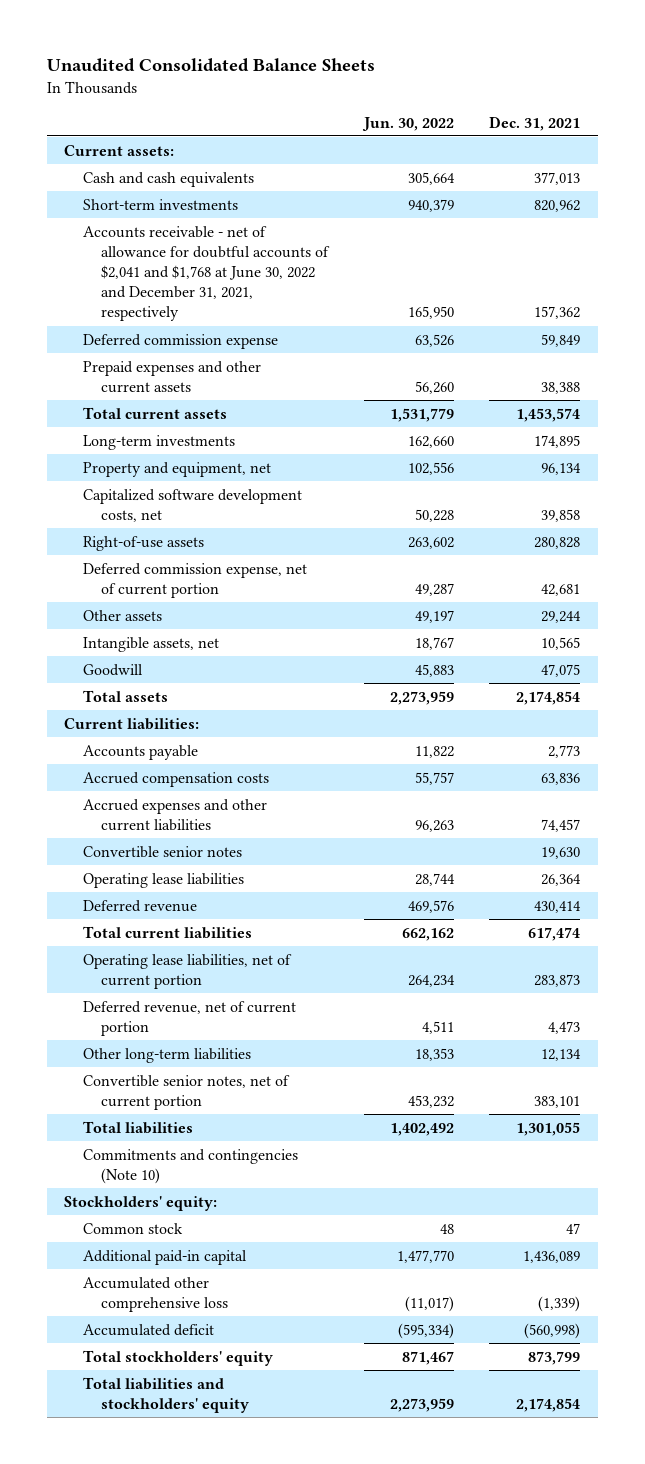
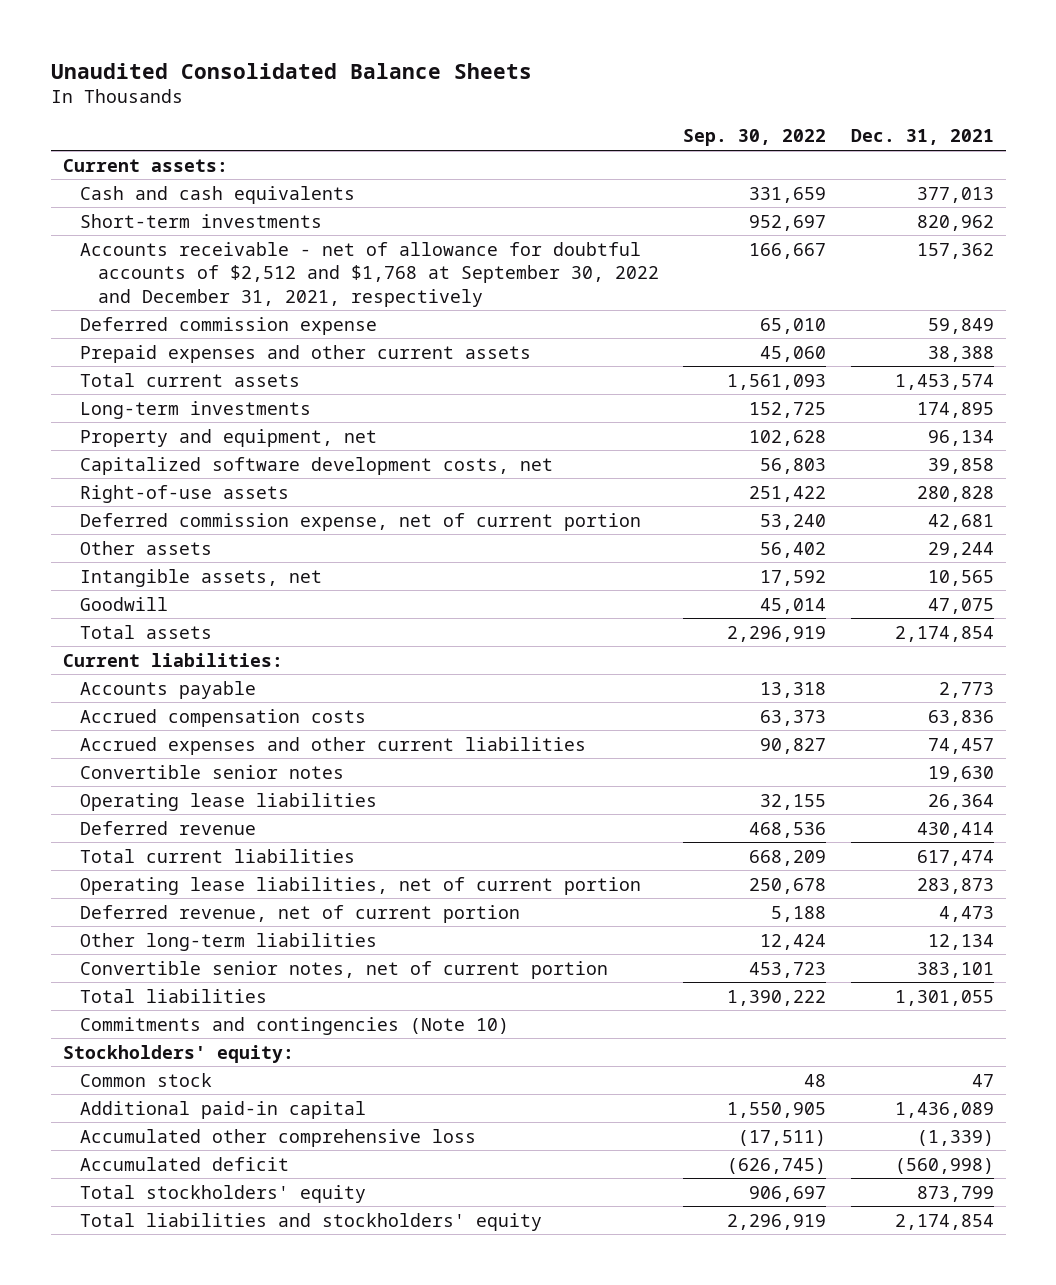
[361,116,454,131] Jun. 30, 2022 -> none
none -> [683,129,827,147] Sep. 30, 2022
[82,225,331,322] Accounts receivable - net of allowance for doubtful accounts of $2,041 and $1,768 at June 30, 2022 and December 31, 2021, respectively -> [80,241,660,307] Accounts receivable - net of allowance for doubtful accounts of $2,512 and $1,768 at September 30, 2022 and December 31, 2021, respectively

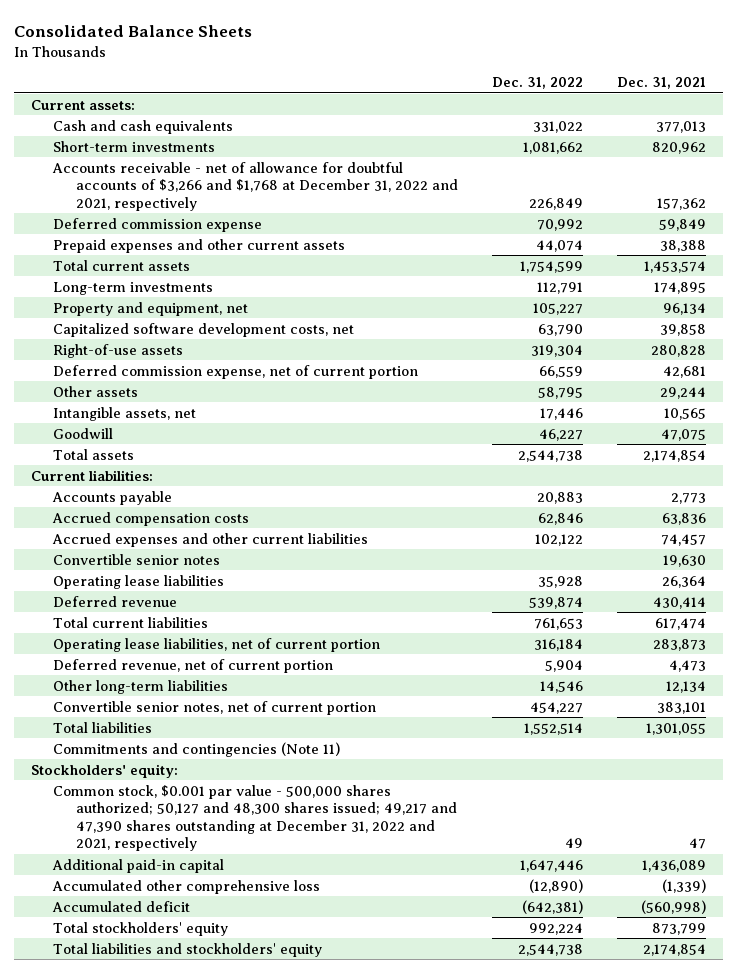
[50,62,532,79] Unaudited Consolidated Balance Sheets -> [13,24,252,37] Consolidated Balance Sheets
[683,129,827,147] Sep. 30, 2022 -> none
none -> [491,77,583,90] Dec. 31, 2022
[80,241,660,307] Accounts receivable - net of allowance for doubtful accounts of $2,512 and $1,768 at September 30, 2022 and December 31, 2021, respectively -> [52,161,459,211] Accounts receivable - net of allowance for doubtful accounts of $3,266 and $1,768 at December 31, 2022 and 2021, respectively
[80,1016,510,1035] Commitments and contingencies (Note 10) -> [53,741,341,757] Commitments and contingencies (Note 11)
[80,1072,213,1087] Common stock -> [53,784,458,852] Common stock, $0.001 par value - 500,000 shares authorized; 50,127 and 48,300 shares issued; 49,217 and 47,390 shares outstanding at December 31, 2022 and 2021, respectively

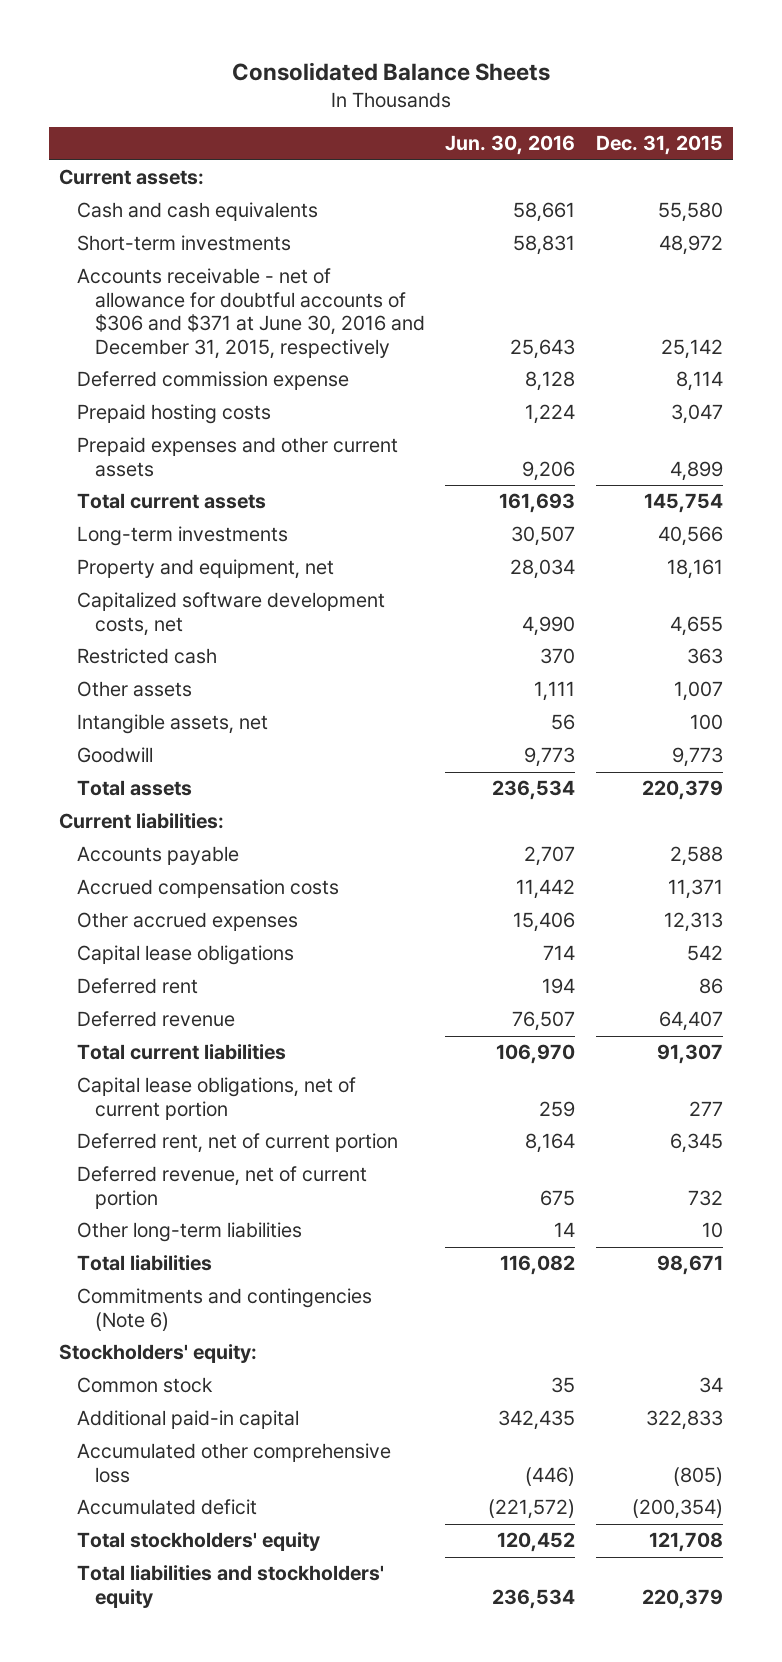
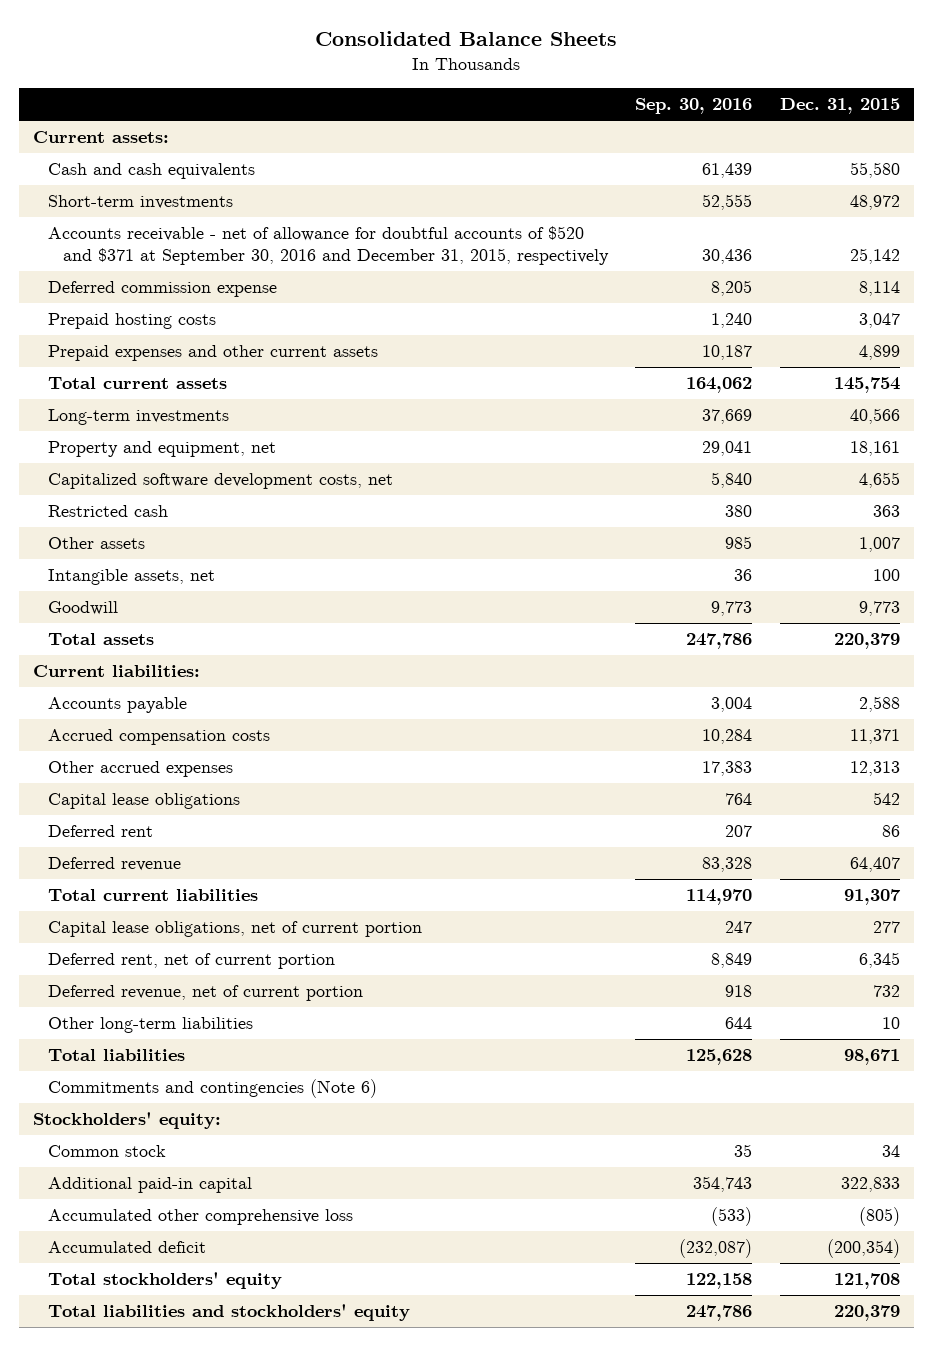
[445,135,576,156] Jun. 30, 2016 -> none
none -> [635,98,753,115] Sep. 30, 2016
[76,268,425,359] Accounts receivable - net of allowance for doubtful accounts of $306 and $371 at June 30, 2016 and December 31, 2015, respectively -> [47,226,609,265] Accounts receivable - net of allowance for doubtful accounts of $520 and $371 at September 30, 2016 and December 31, 2015, respectively

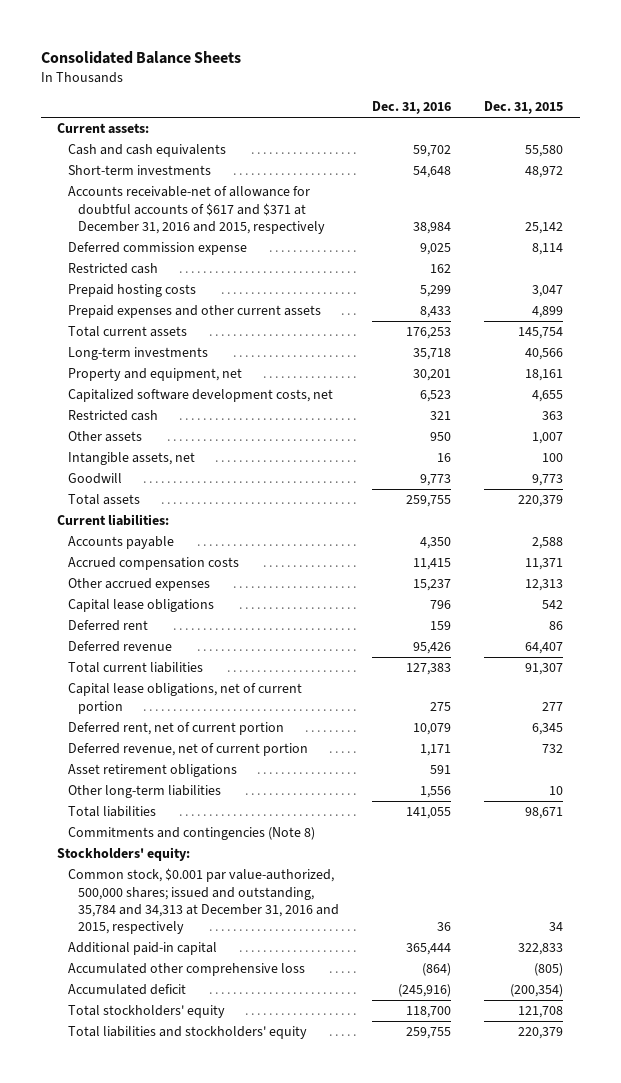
[635,98,753,115] Sep. 30, 2016 -> none
none -> [372,101,452,115] Dec. 31, 2016
[47,226,609,265] Accounts receivable - net of allowance for doubtful accounts of $520 and $371 at September 30, 2016 and December 31, 2015, respectively -> [67,186,326,234] Accounts receivable-net of allowance for doubtful accounts of $617 and $371 at December 31, 2016 and 2015, respectively
none -> [67,263,158,275] Restricted cash
none -> [67,764,237,778] Asset retirement obligations
[47,1079,377,1099] Commitments and contingencies (Note 6) -> [67,827,315,841] Commitments and contingencies (Note 8)
[47,1145,166,1158] Common stock -> [67,868,340,935] Common stock, $0.001 par value-authorized, 500,000 shares; issued and outstanding, 35,784 and 34,313 at December 31, 2016 and 2015, respectively

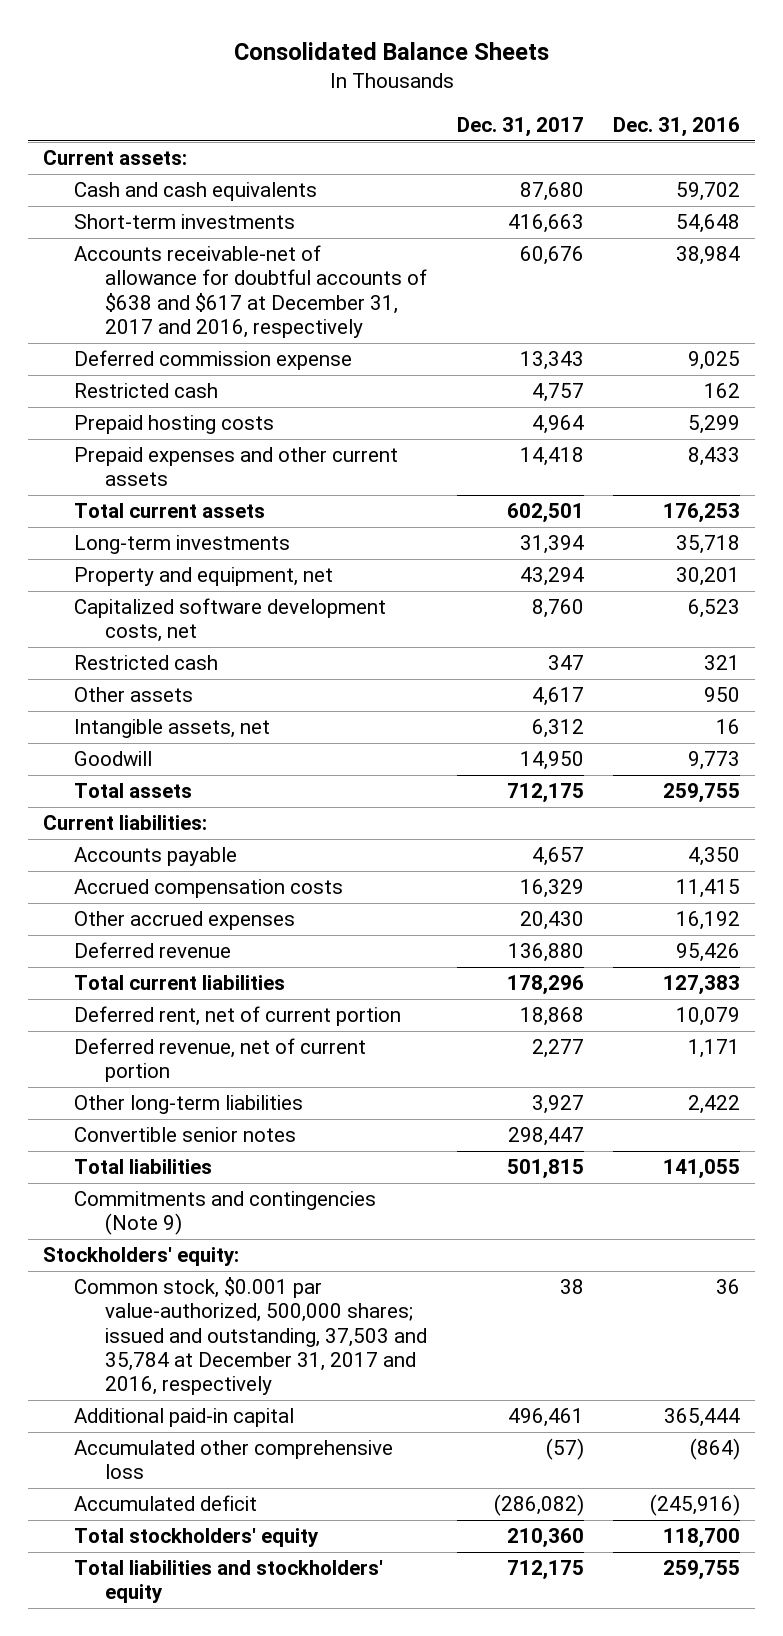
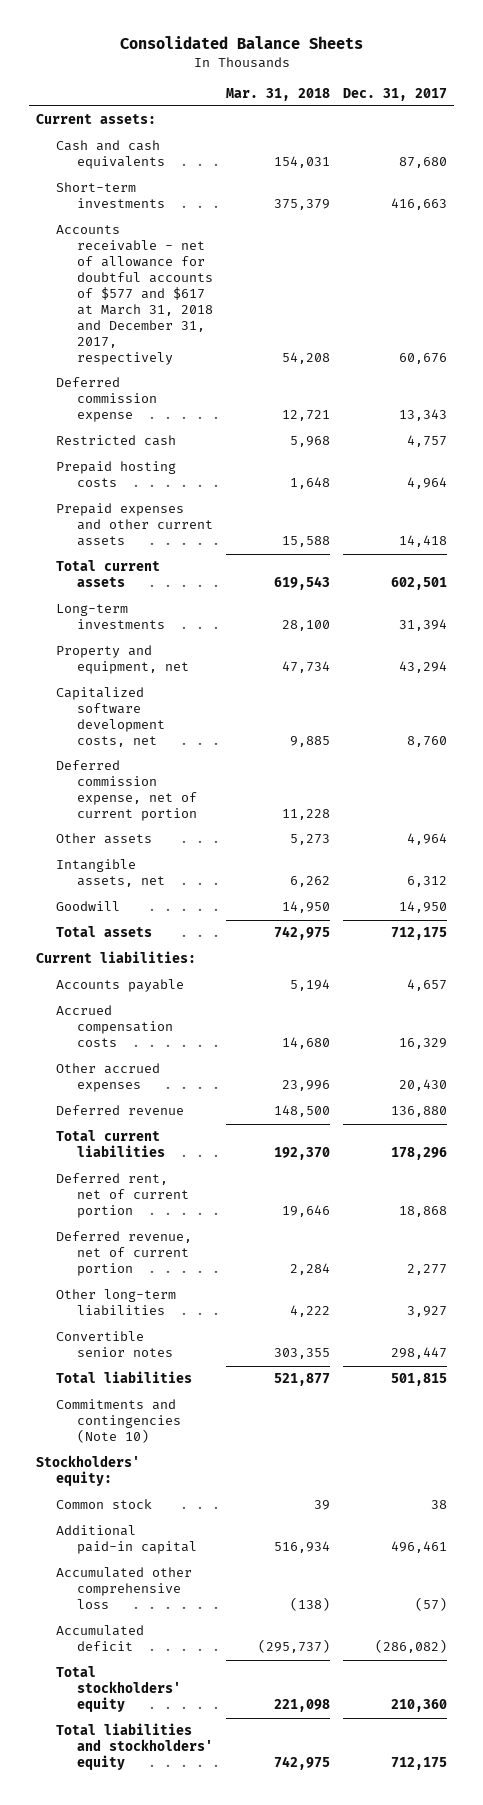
[613,116,741,137] Dec. 31, 2016 -> none
none -> [226,87,331,101] Mar. 31, 2018
[74,245,428,338] Accounts receivable-net of allowance for doubtful accounts of $638 and $617 at December 31, 2017 and 2016, respectively -> [56,225,214,365] Accounts receivable - net of allowance for doubtful accounts of $577 and $617 at March 31, 2018 and December 31, 2017, respectively
[74,655,219,671] Restricted cash -> none
none -> [56,760,198,822] Deferred commission expense, net of current portion
[531,687,584,707] 4,617 -> [407,833,448,846] 4,964
[74,1191,377,1236] Commitments and contingencies (Note 9) -> [56,1399,182,1444] Commitments and contingencies (Note 10)
[74,1277,428,1396] Common stock, $0.001 par value-authorized, 500,000 shares; issued and outstanding, 37,503 and 35,784 at December 31, 2017 and 2016, respectively -> [56,1499,153,1510] Common stock

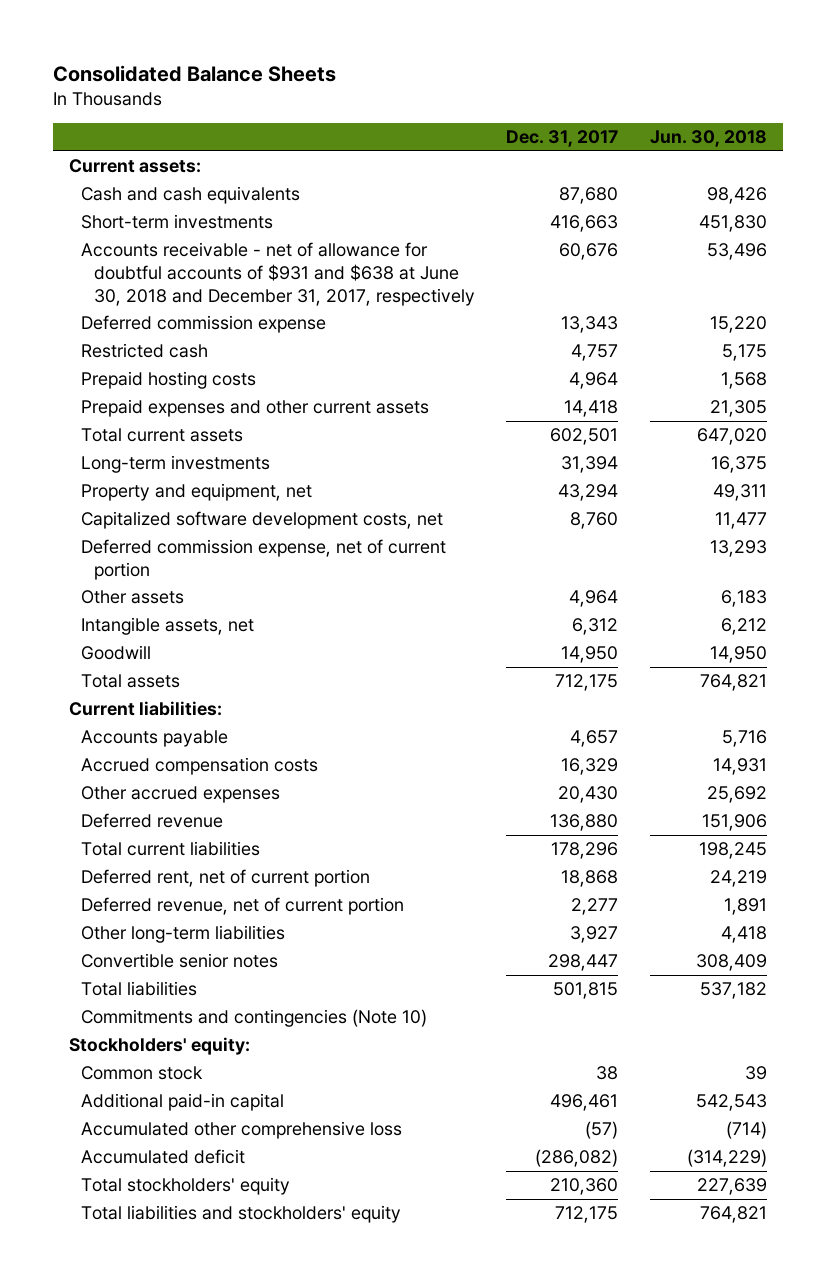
[226,87,331,101] Mar. 31, 2018 -> none
none -> [650,130,768,148] Jun. 30, 2018
[56,225,214,365] Accounts receivable - net of allowance for doubtful accounts of $577 and $617 at March 31, 2018 and December 31, 2017, respectively -> [81,242,475,306] Accounts receivable - net of allowance for doubtful accounts of $931 and $638 at June 30, 2018 and December 31, 2017, respectively

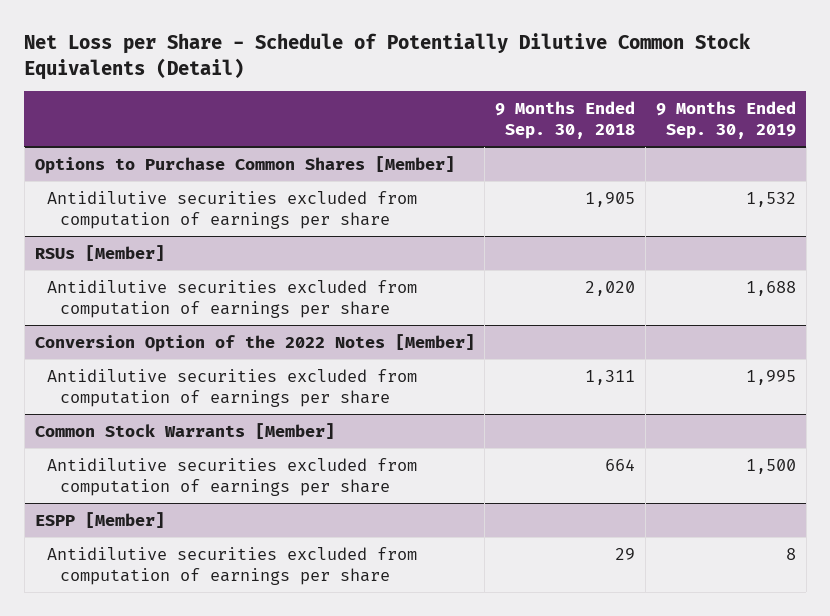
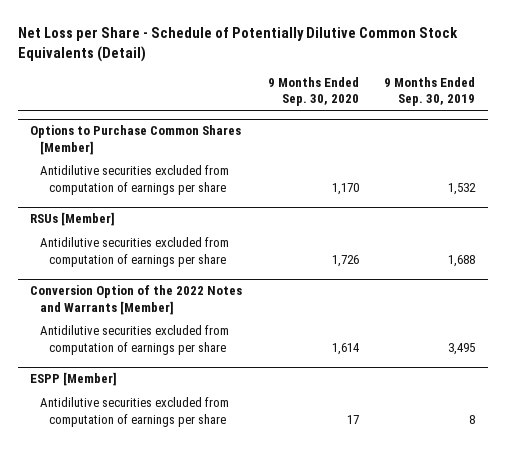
[495,100,636,139] 9 Months Ended Sep. 30, 2018 -> none
none -> [267,76,359,107] 9 Months Ended Sep. 30, 2020
[34,422,335,439] Common Stock Warrants [Member] -> none
[47,457,418,496] Antidilutive securities excluded from computation of earnings per share -> none
[34,333,475,352] Conversion Option of the 2022 Notes [Member] -> [30,285,243,315] Conversion Option of the 2022 Notes and Warrants [Member]
[745,369,796,385] 1,995 -> [448,342,476,355] 3,495

